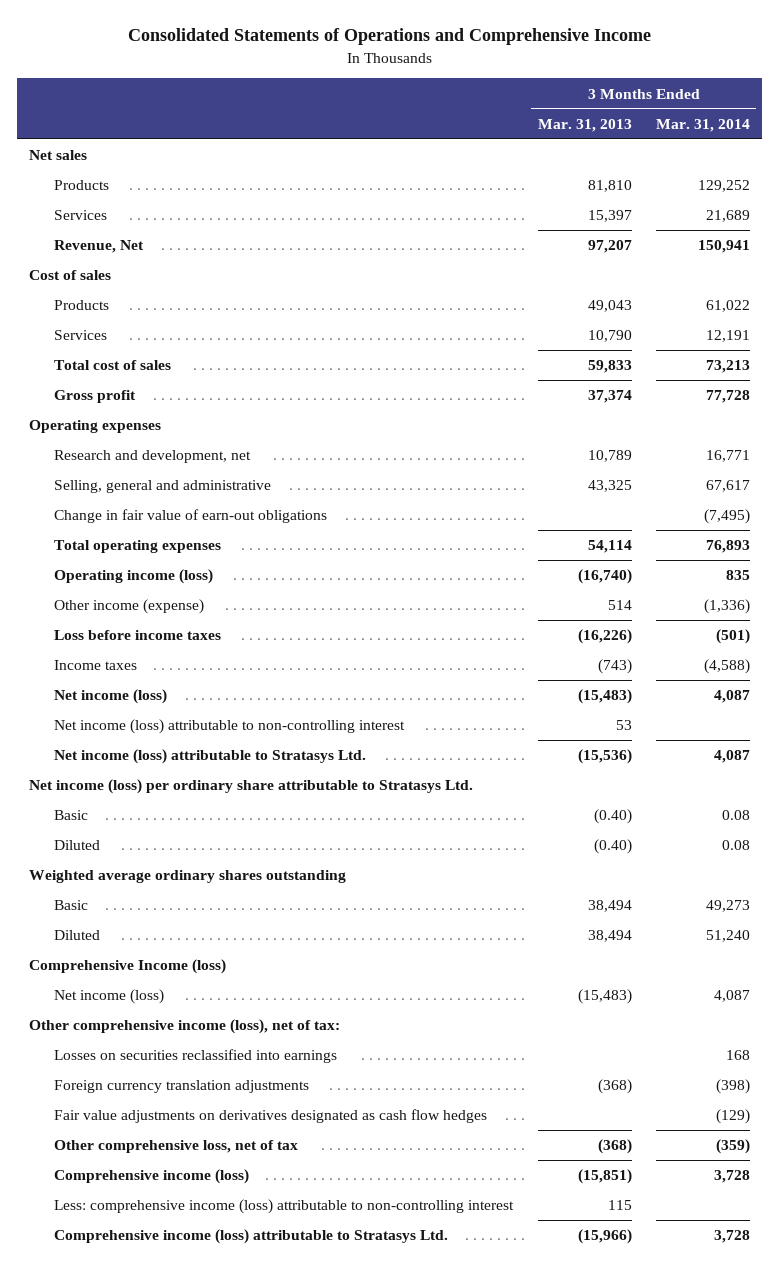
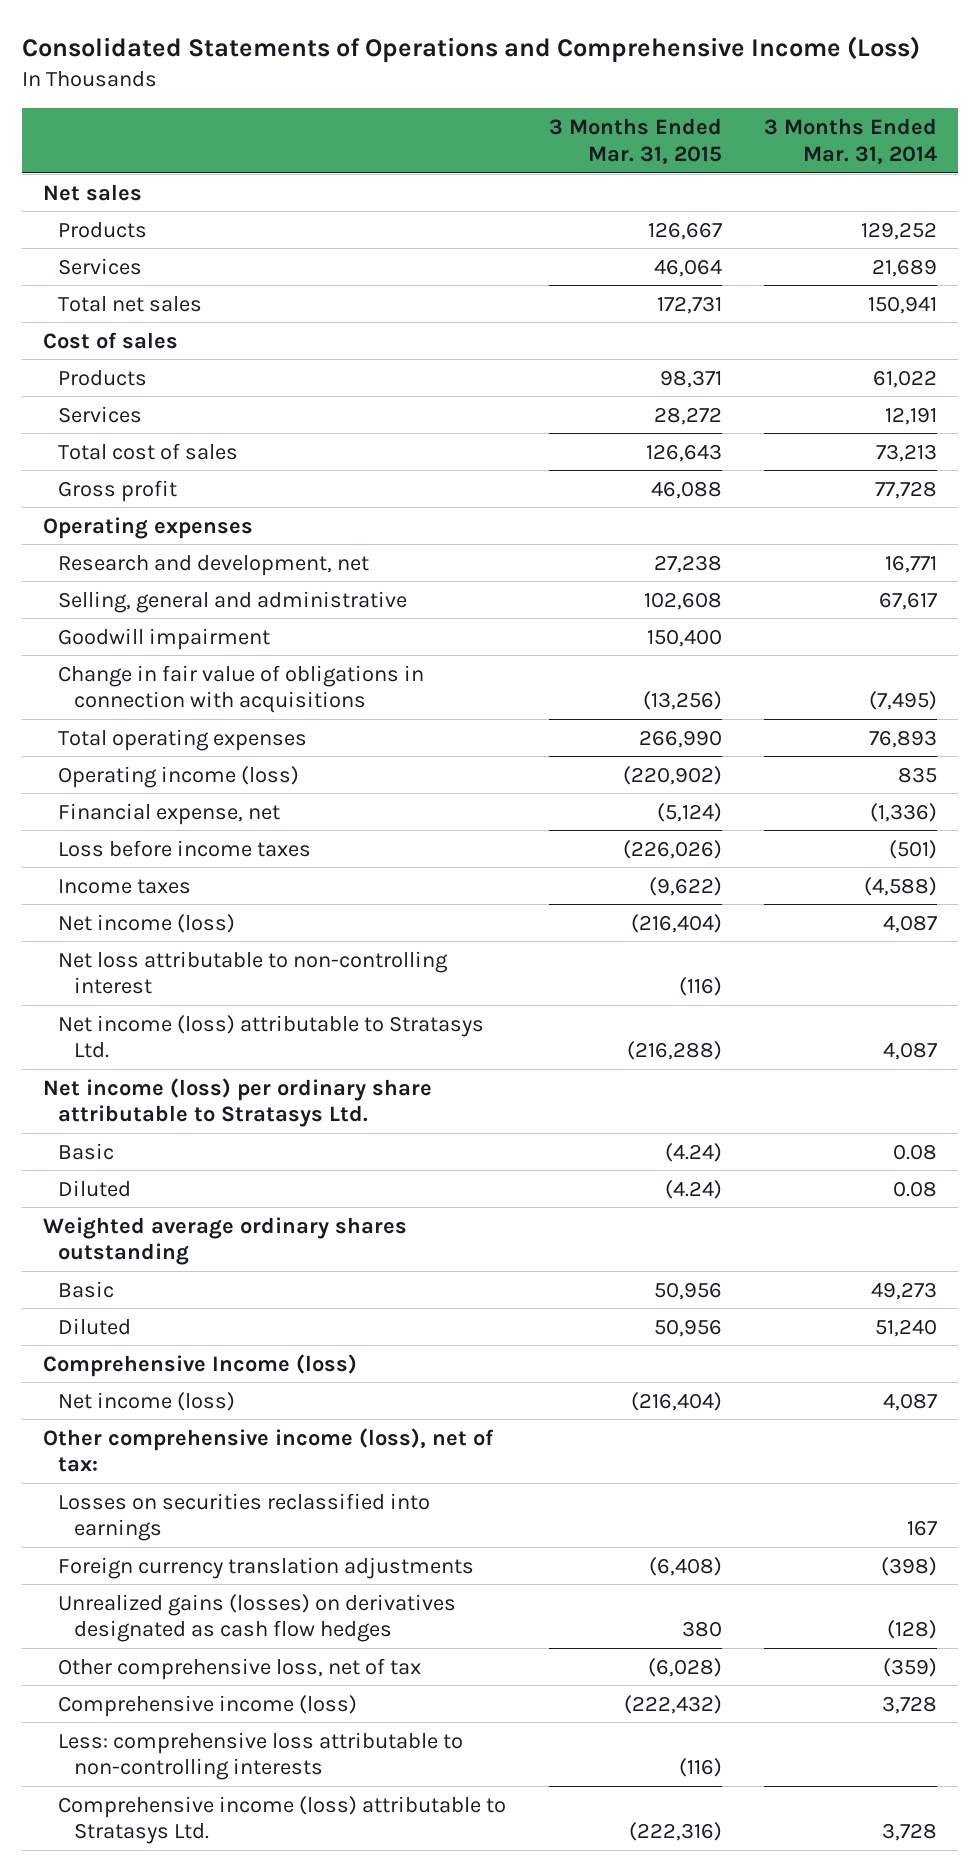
[127,28,651,46] Consolidated Statements of Operations and Comprehensive Income -> [21,36,920,64] Consolidated Statements of Operations and Comprehensive Income (Loss)
[537,118,632,132] Mar. 31, 2013 -> none
none -> [548,118,722,164] 3 Months Ended Mar. 31, 2015
[54,240,145,254] Revenue, Net -> [58,295,203,312] Total net sales
none -> [58,627,271,650] Goodwill impairment
[54,509,328,524] Change in fair value of earn-out obligations -> [58,664,425,714] Change in fair value of obligations in connection with acquisitions
[54,599,205,615] Other income (expense) -> [58,802,281,825] Financial expense, net
[54,719,406,735] Net income (loss) attributable to non-controlling interest -> [58,950,449,995] Net loss attributable to non-controlling interest
[726,1050,751,1061] 168 -> [906,1520,937,1537] 167
[54,1109,488,1124] Fair value adjustments on derivatives designated as cash flow hedges -> [58,1593,457,1643] Unrealized gains (losses) on derivatives designated as cash flow hedges
[716,1109,751,1125] (129) -> [886,1620,937,1640] (128)
[54,1199,515,1215] Less: comprehensive income (loss) attributable to non-controlling interest -> [58,1731,464,1781] Less: comprehensive loss attributable to non-controlling interests

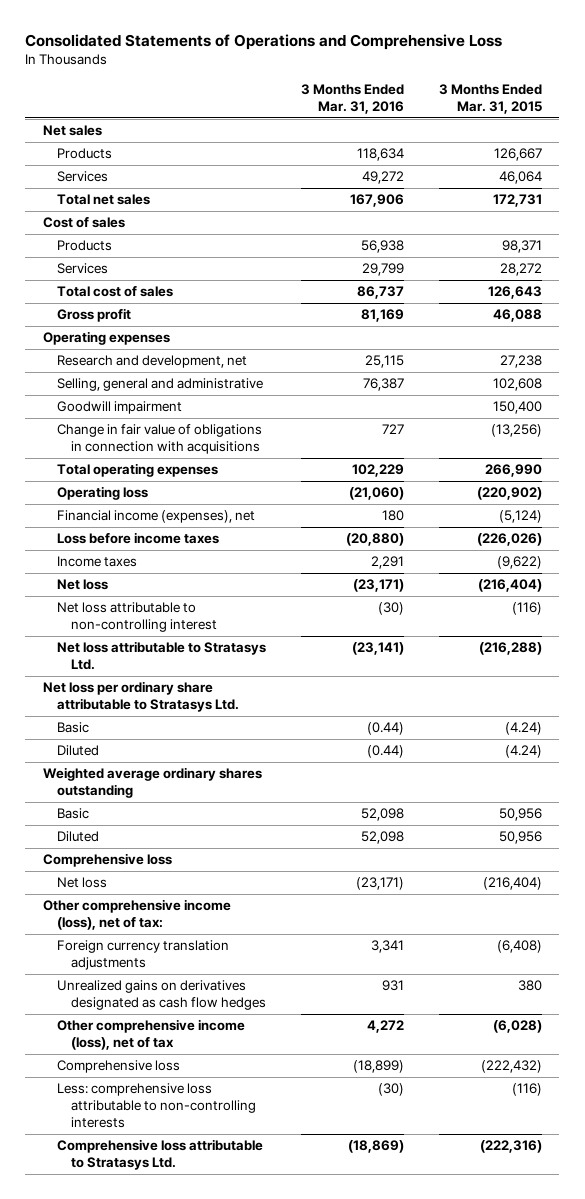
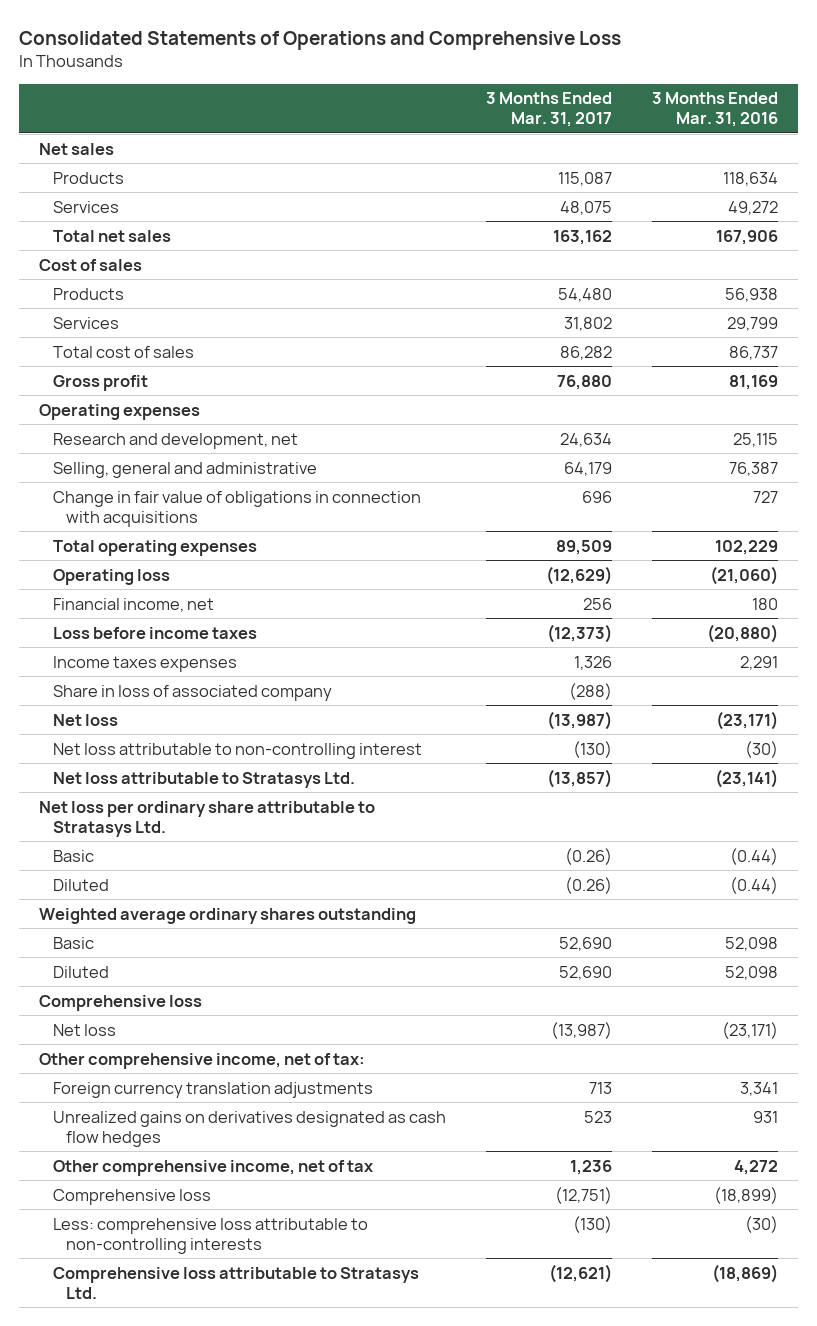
[438,84,542,114] 3 Months Ended Mar. 31, 2015 -> none
none -> [485,92,612,128] 3 Months Ended Mar. 31, 2017
[56,401,182,415] Goodwill impairment -> none
[56,510,255,524] Financial income (expenses), net -> [52,597,214,612] Financial income, net
[56,556,137,568] Income taxes -> [52,655,237,672] Income taxes expenses
none -> [52,684,332,701] Share in loss of associated company
[42,899,231,931] Other comprehensive income (loss), net of tax: -> [39,1052,366,1069] Other comprehensive income, net of tax:
[56,1019,245,1051] Other comprehensive income (loss), net of tax -> [52,1159,373,1176] Other comprehensive income, net of tax

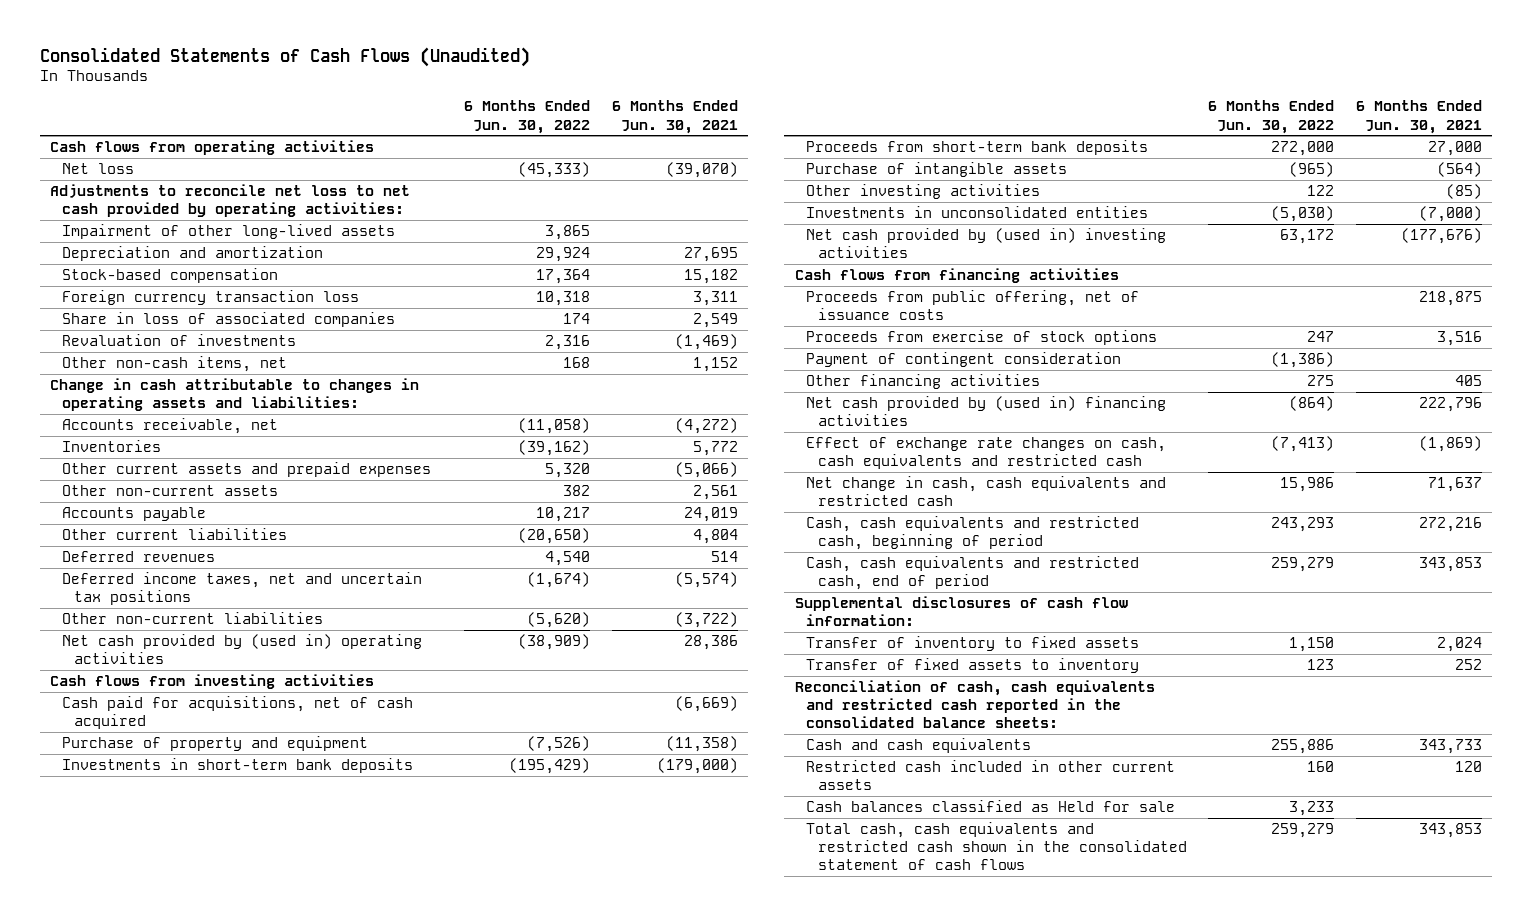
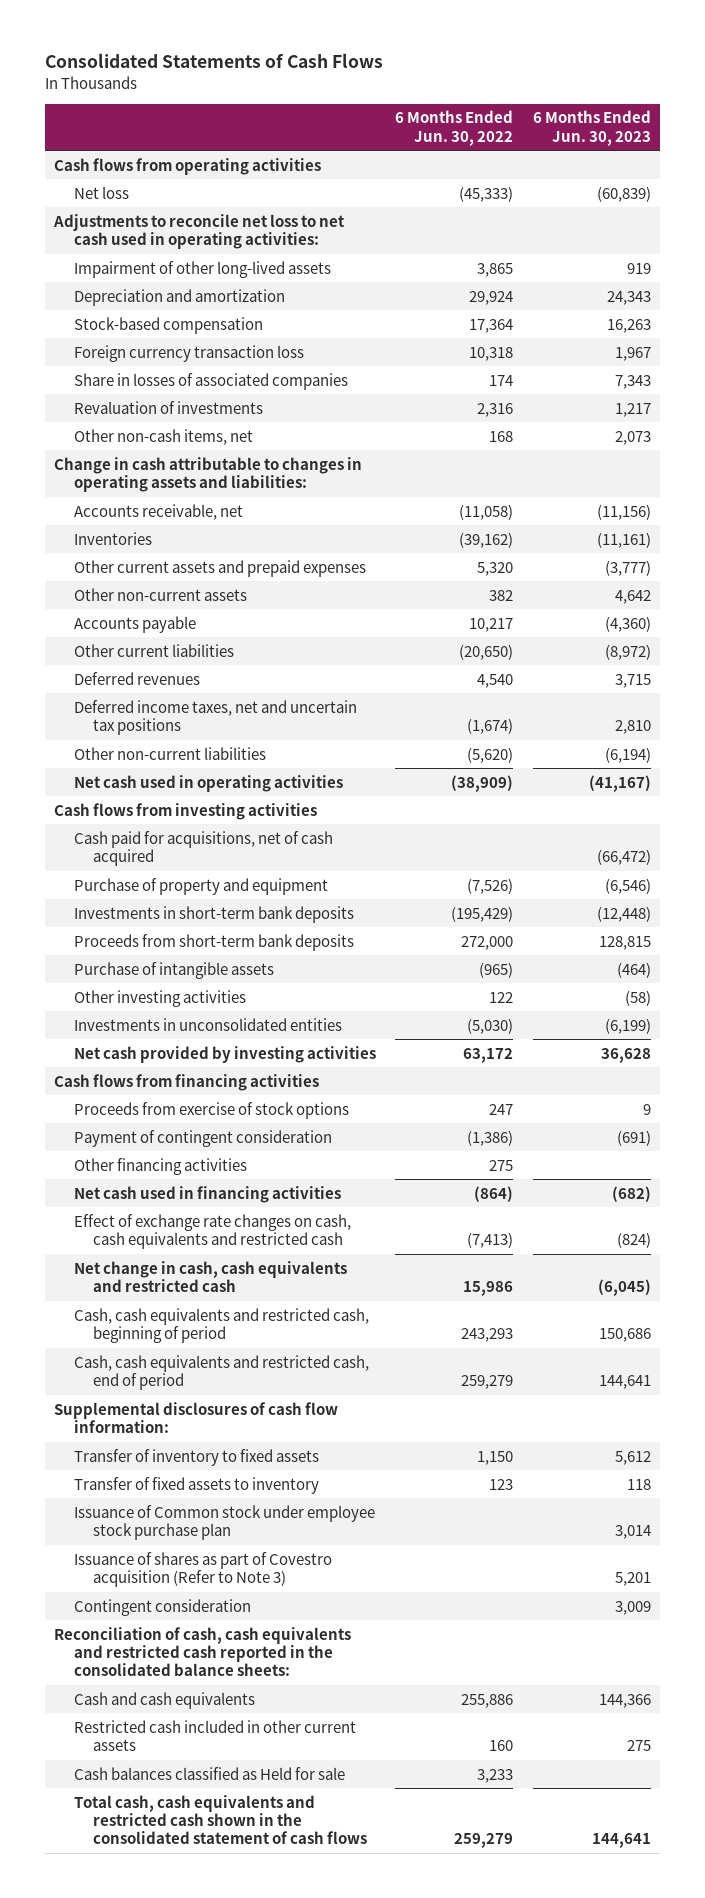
[39,46,530,67] Consolidated Statements of Cash Flows (Unaudited) -> [44,53,383,69] Consolidated Statements of Cash Flows
[611,100,738,134] 6 Months Ended Jun. 30, 2021 -> none
none -> [532,110,651,146] 6 Months Ended Jun. 30, 2023
[50,183,411,218] Adjustments to reconcile net loss to net cash provided by operating activities: -> [53,213,346,250] Adjustments to reconcile net loss to net cash used in operating activities:
[62,311,396,327] Share in loss of associated companies -> [73,372,348,390] Share in losses of associated companies
[62,633,423,665] Net cash provided by (used in) operating activities -> [73,774,343,792] Net cash used in operating activities
[806,227,1167,259] Net cash provided by (used in) investing activities -> [73,1045,376,1063] Net cash provided by investing activities
[806,289,1140,321] Proceeds from public offering, net of issuance costs -> none
[806,395,1167,427] Net cash provided by (used in) financing activities -> [73,1185,341,1203] Net cash used in financing activities
none -> [73,1504,375,1541] Issuance of Common stock under employee stock purchase plan
none -> [73,1551,332,1588] Issuance of shares as part of Covestro acquisition (Refer to Note 3)
none -> [73,1598,251,1616] Contingent consideration

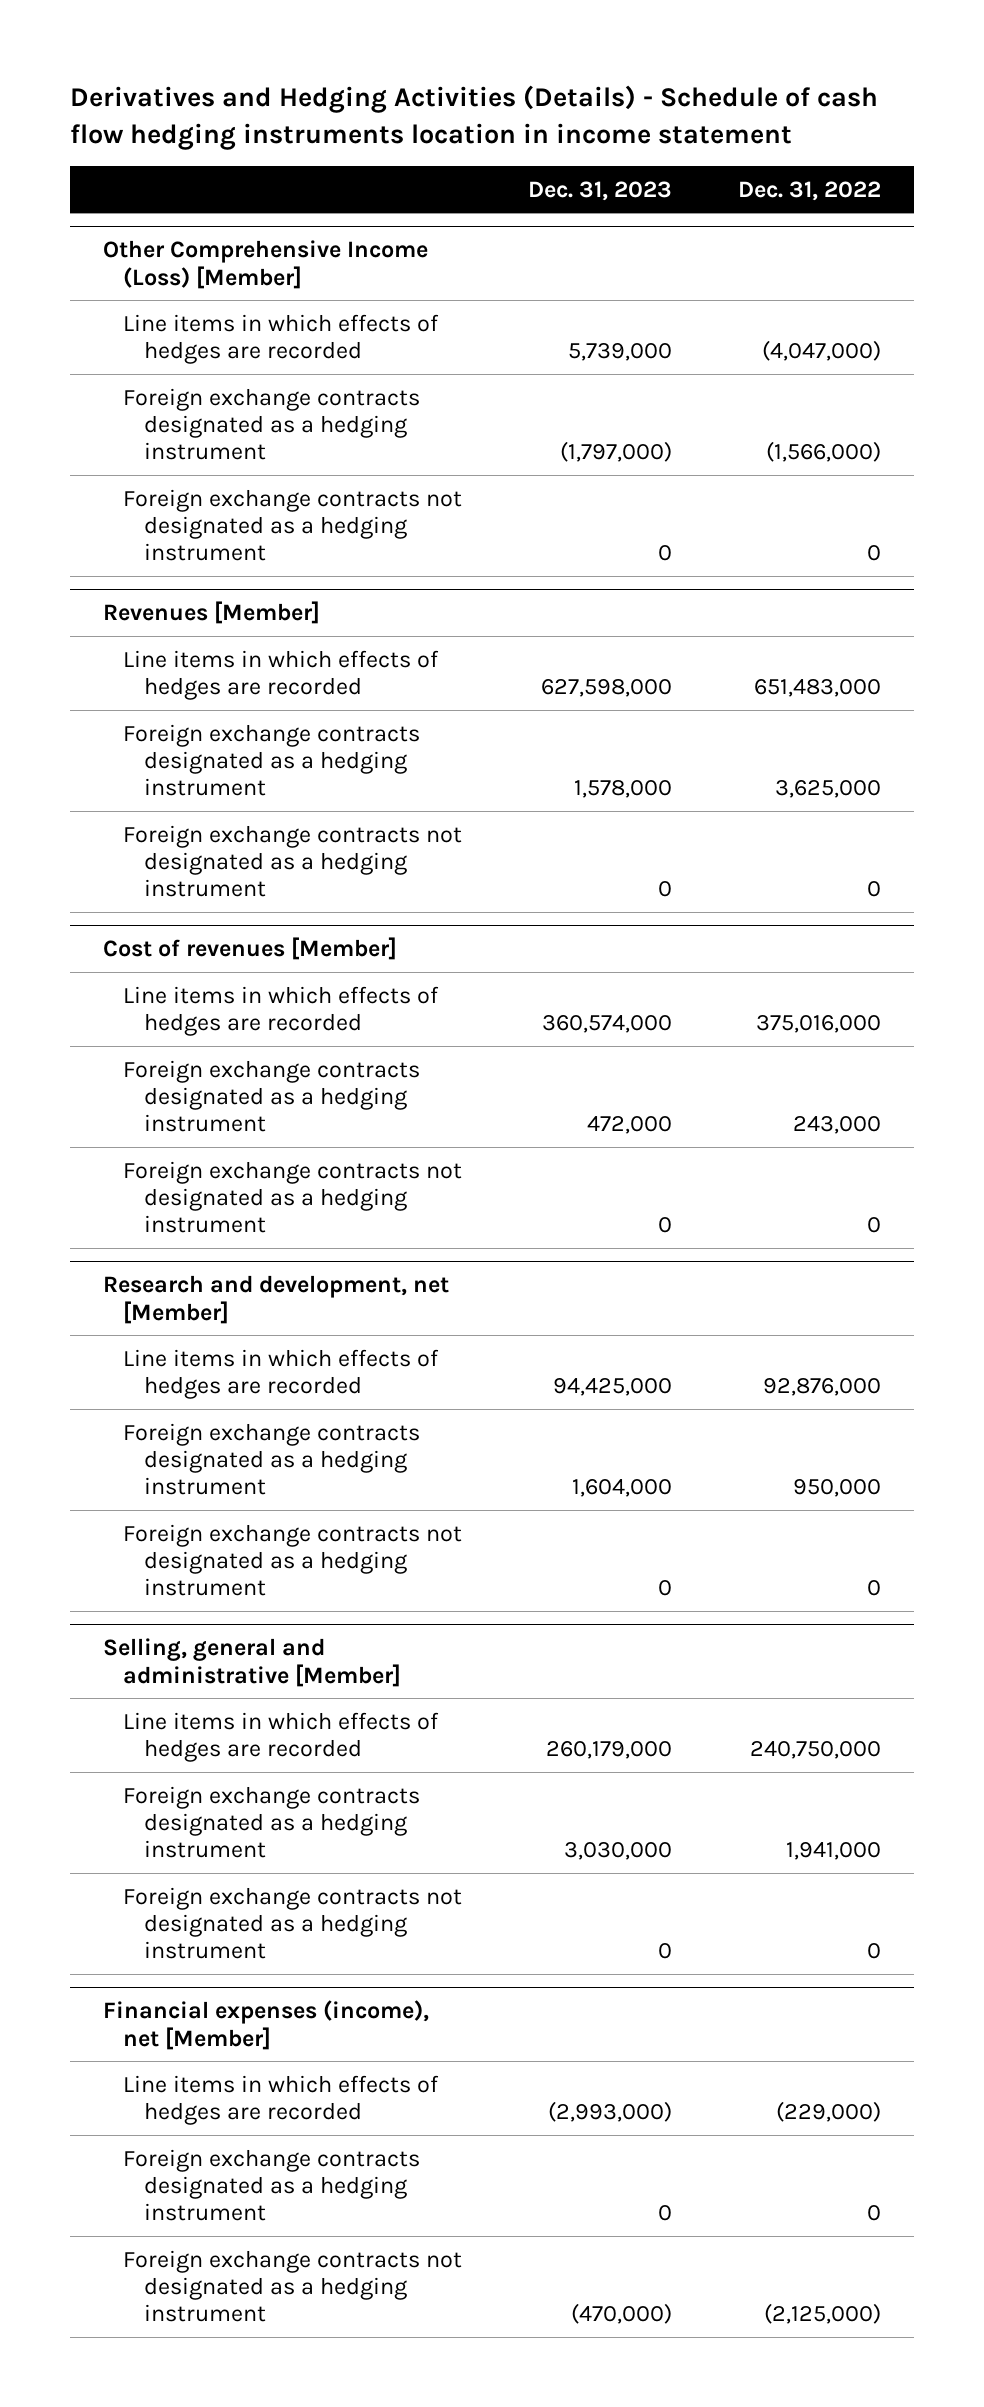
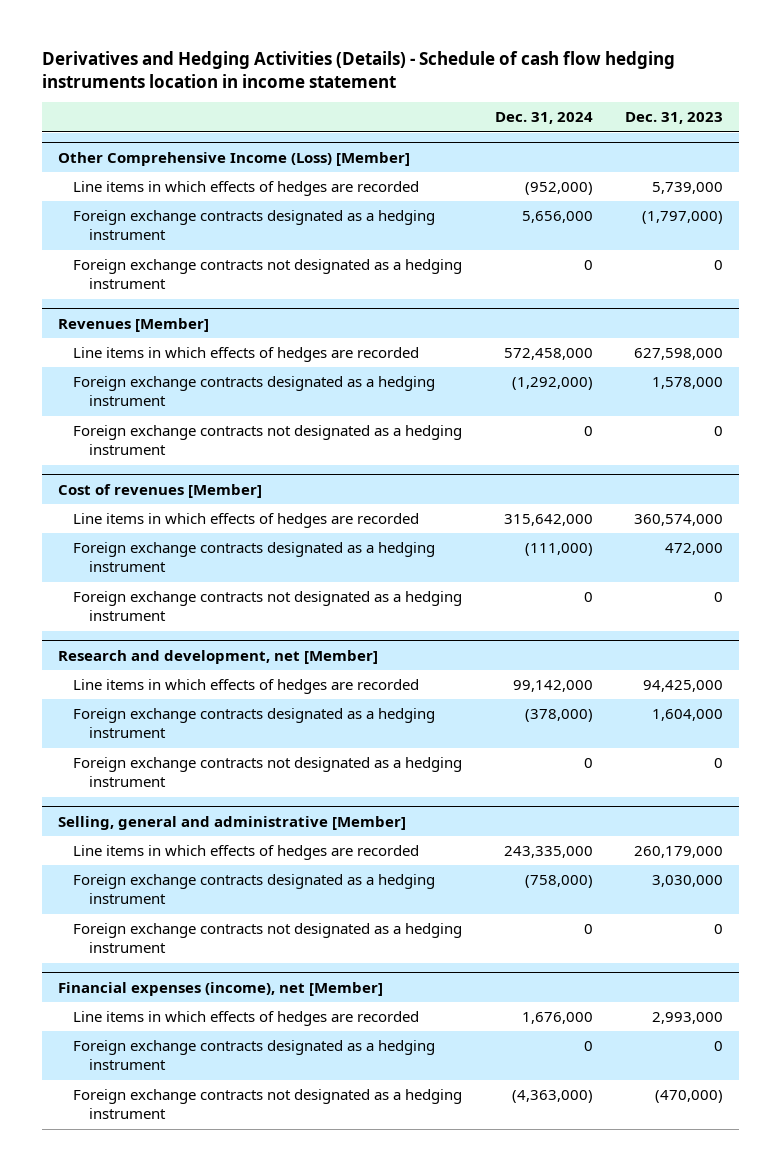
[738,180,882,201] Dec. 31, 2022 -> none
none -> [494,112,593,125] Dec. 31, 2024
[548,2100,673,2122] (2,993,000) -> [652,1012,724,1025] 2,993,000

